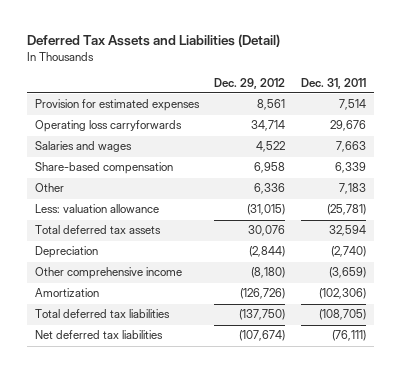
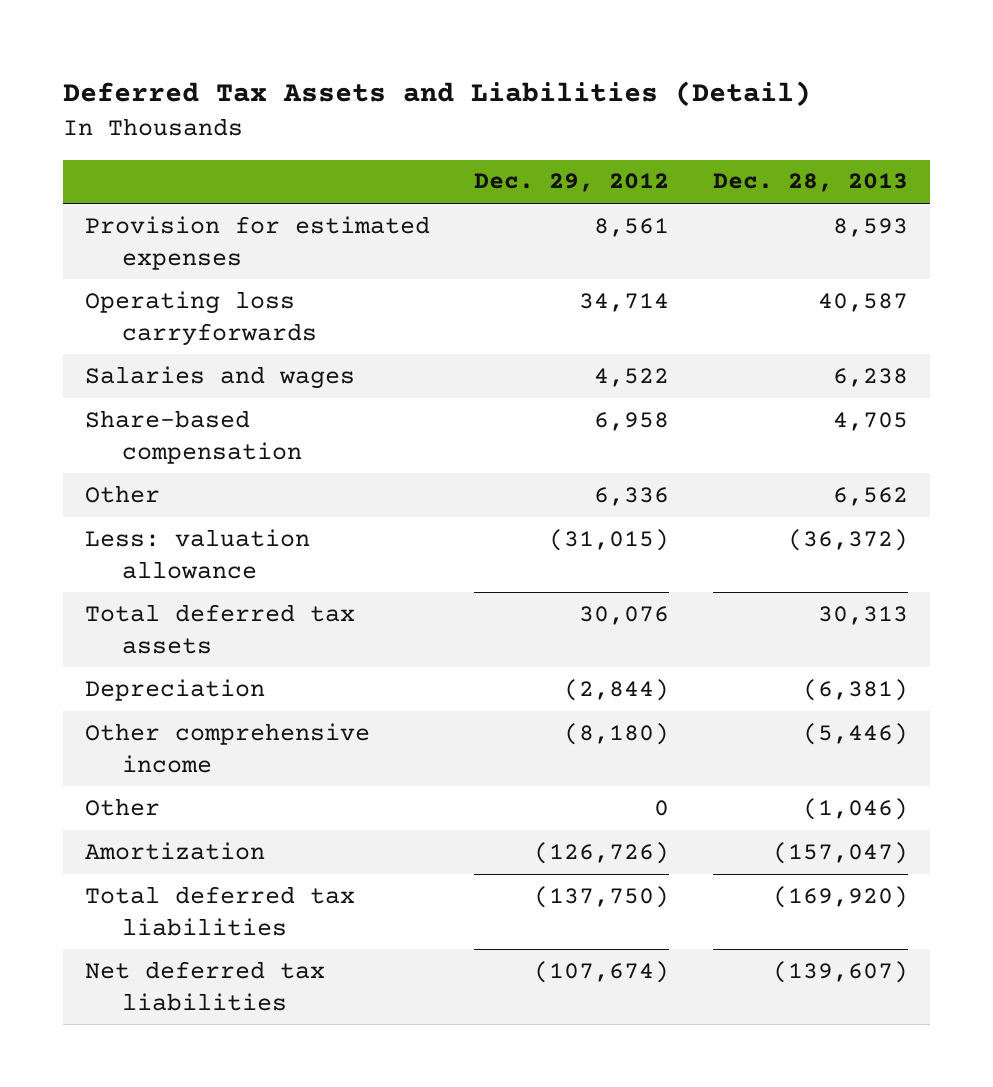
[301,77,367,89] Dec. 31, 2011 -> none
none -> [713,173,909,193] Dec. 28, 2013
none -> [84,797,160,816] Other

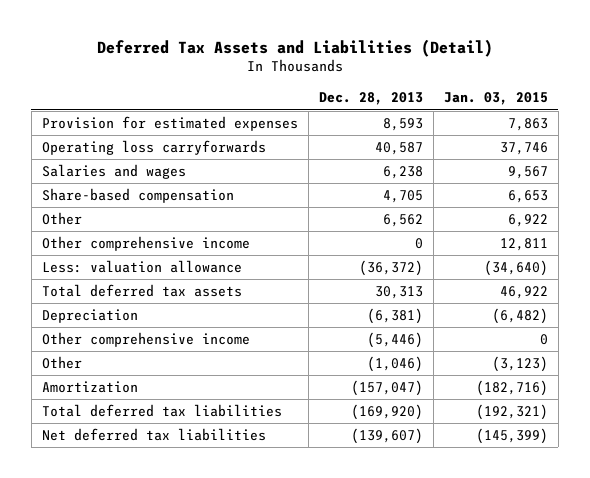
[473,173,669,193] Dec. 29, 2012 -> none
none -> [443,92,548,106] Jan. 03, 2015
none -> [41,235,250,251] Other comprehensive income

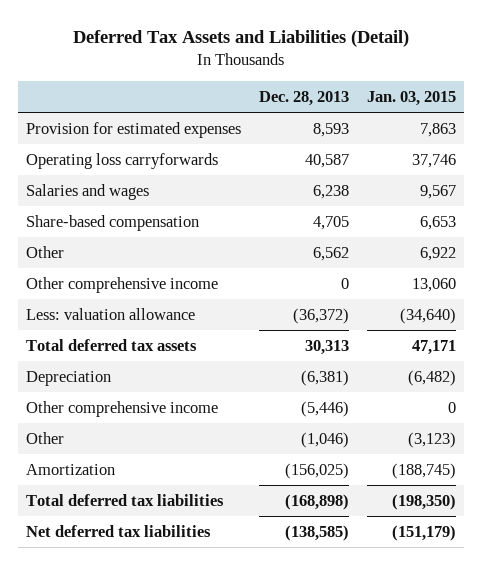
[499,237,548,251] 12,811 -> [411,277,456,292] 13,060
[499,285,548,299] 46,922 -> [411,339,456,355] 47,171
[350,379,423,396] (157,047) -> [285,462,350,479] (156,025)
[475,379,548,396] (182,716) -> [391,462,456,479] (188,745)
[350,403,423,420] (169,920) -> [285,493,350,510] (168,898)
[475,403,548,420] (192,321) -> [391,493,456,510] (198,350)
[350,427,423,444] (139,607) -> [285,524,350,541] (138,585)
[475,427,548,444] (145,399) -> [391,524,456,541] (151,179)

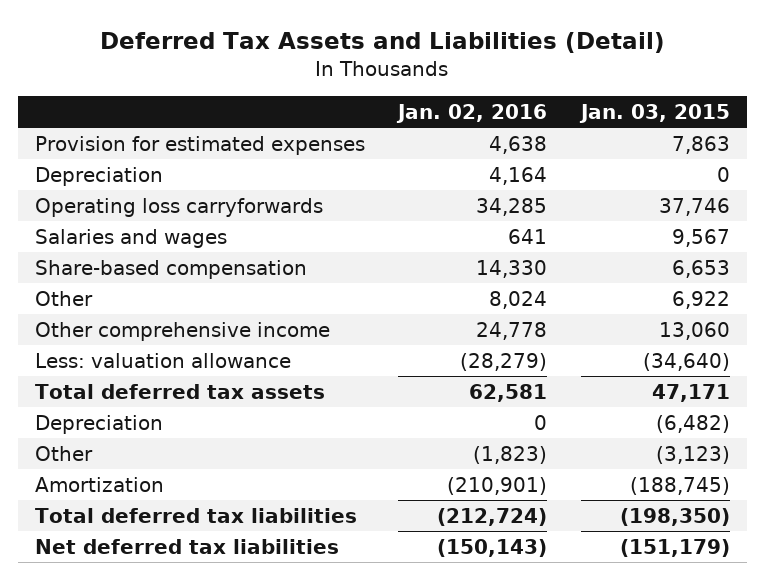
[259,91,350,107] Dec. 28, 2013 -> none
none -> [396,103,548,123] Jan. 02, 2016
none -> [34,166,163,186] Depreciation
[26,400,219,417] Other comprehensive income -> none

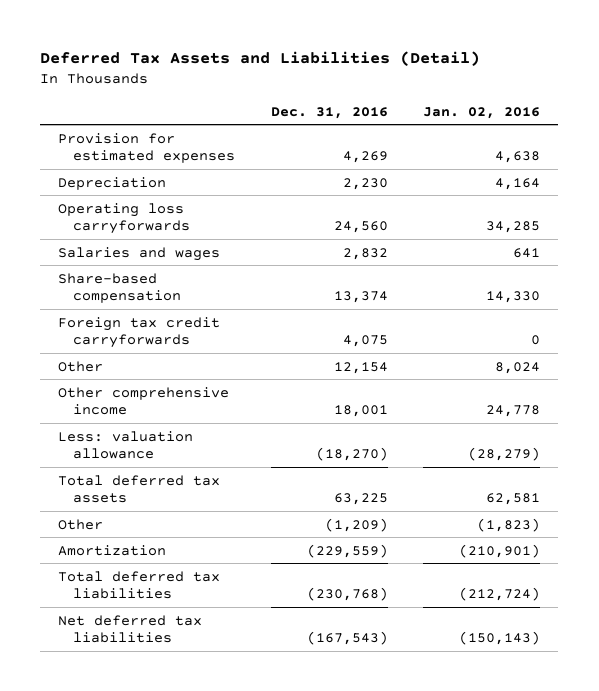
[579,103,731,123] Jan. 03, 2015 -> none
none -> [270,106,388,119] Dec. 31, 2016
none -> [58,316,221,349] Foreign tax credit carryforwards
[34,414,163,434] Depreciation -> none

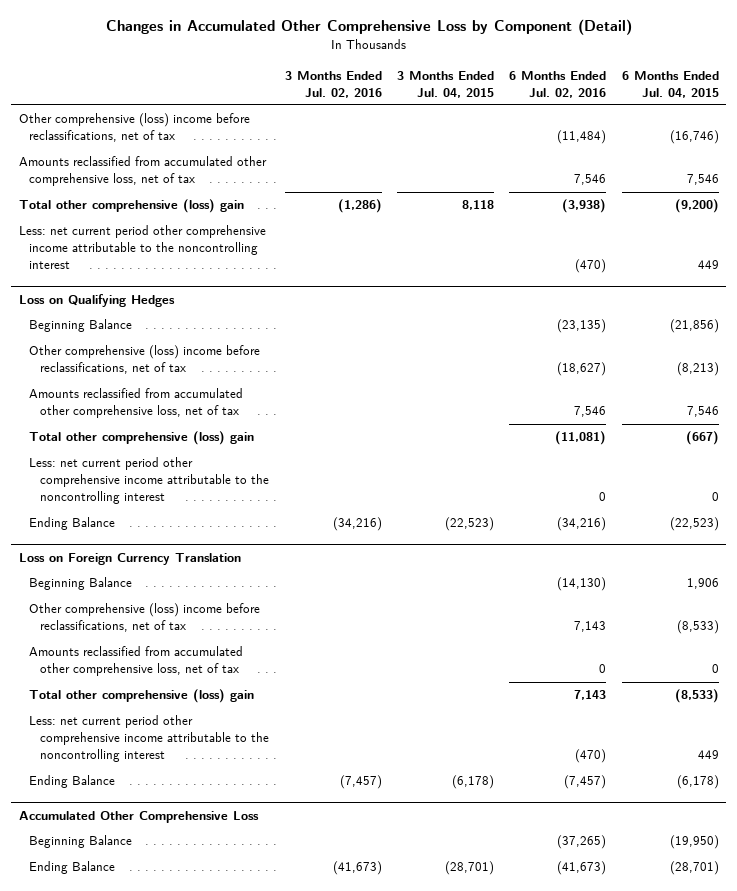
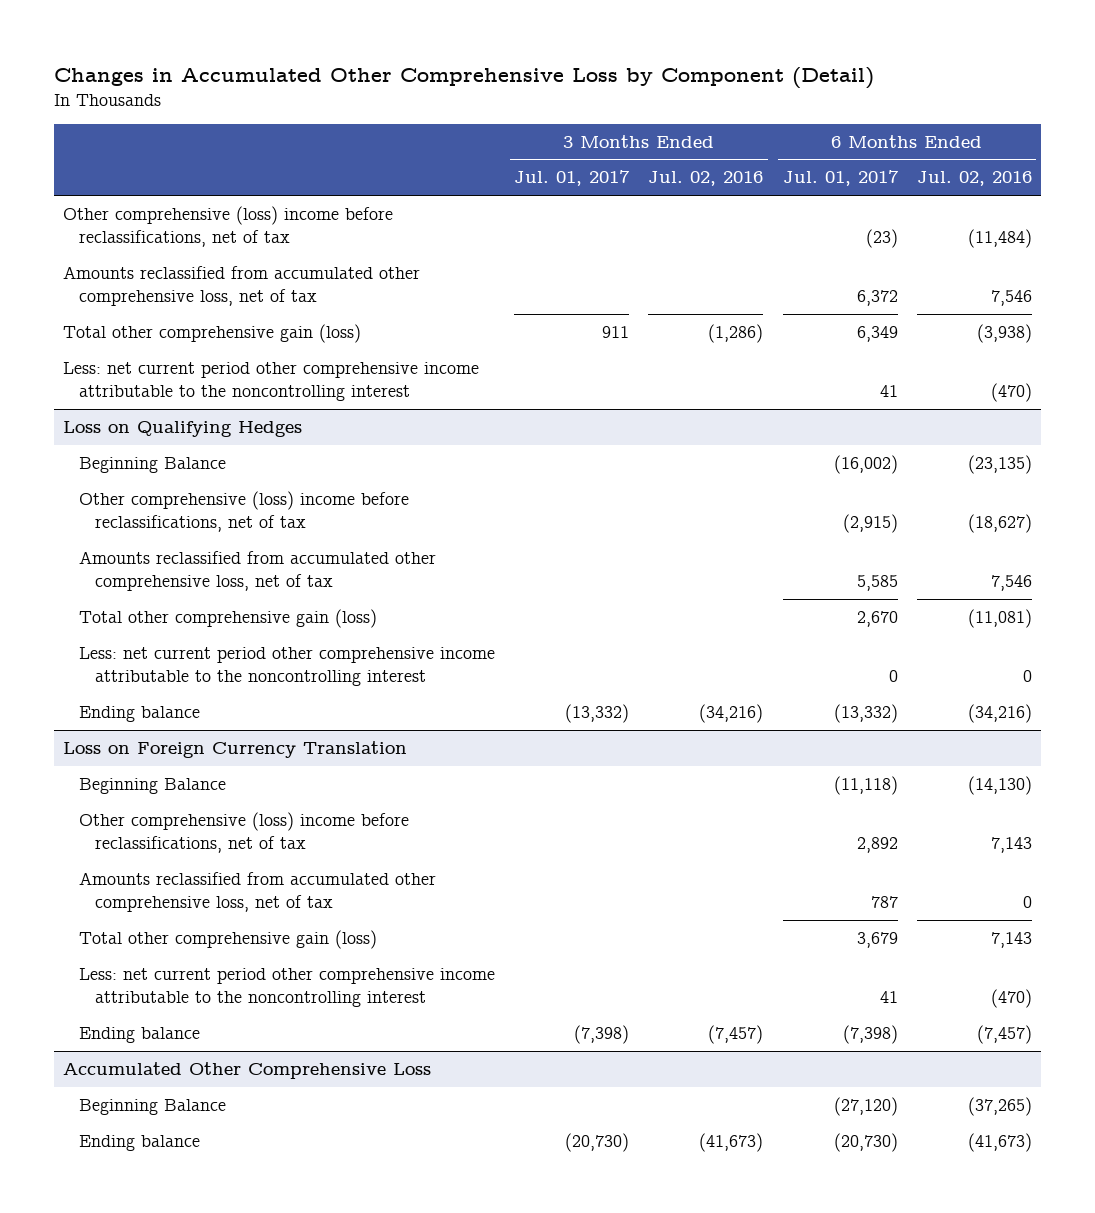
[396,70,494,98] 3 Months Ended Jul. 04, 2015 -> none
[621,70,719,98] 6 Months Ended Jul. 04, 2015 -> none
none -> [514,170,631,187] Jul. 01, 2017
none -> [782,170,899,187] Jul. 01, 2017
[18,199,244,214] Total other comprehensive (loss) gain -> [63,323,362,343] Total other comprehensive gain (loss)
[29,431,255,446] Total other comprehensive (loss) gain -> [79,608,378,628] Total other comprehensive gain (loss)
[29,517,116,531] Ending Balance -> [79,705,201,722] Ending balance
[29,689,255,704] Total other comprehensive (loss) gain -> [79,929,378,949] Total other comprehensive gain (loss)
[29,775,116,789] Ending Balance -> [79,1026,201,1043] Ending balance
[29,861,116,875] Ending Balance -> [79,1134,201,1151] Ending balance

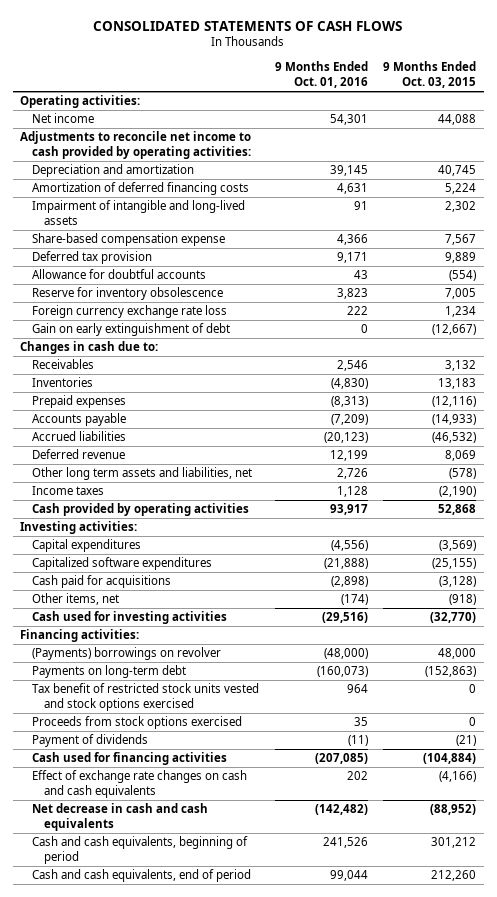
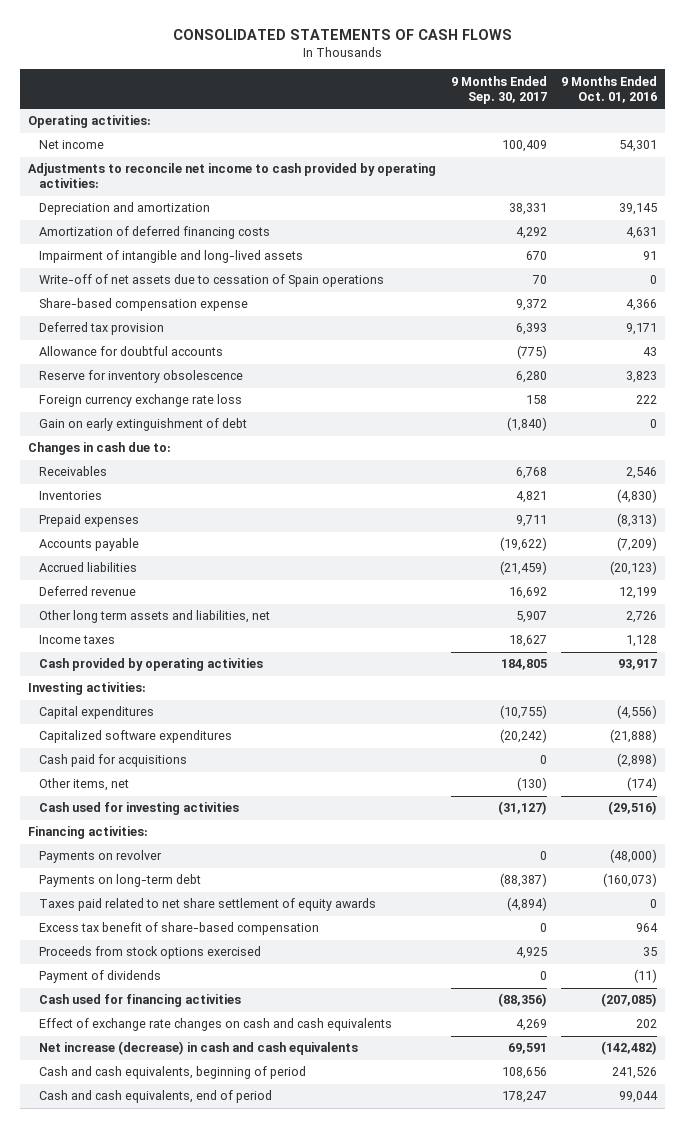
[383,61,477,89] 9 Months Ended Oct. 03, 2015 -> none
none -> [450,75,547,104] 9 Months Ended Sep. 30, 2017
none -> [39,274,385,288] Write-off of net assets due to cessation of Spain operations
[32,647,222,661] (Payments) borrowings on revolver -> [39,850,163,864] Payments on revolver
none -> [39,898,377,912] Taxes paid related to net share settlement of equity awards
[32,683,260,712] Tax benefit of restricted stock units vested and stock options exercised -> [39,922,320,936] Excess tax benefit of share-based compensation
[32,803,209,832] Net decrease in cash and cash equivalents -> [39,1041,359,1056] Net increase (decrease) in cash and cash equivalents

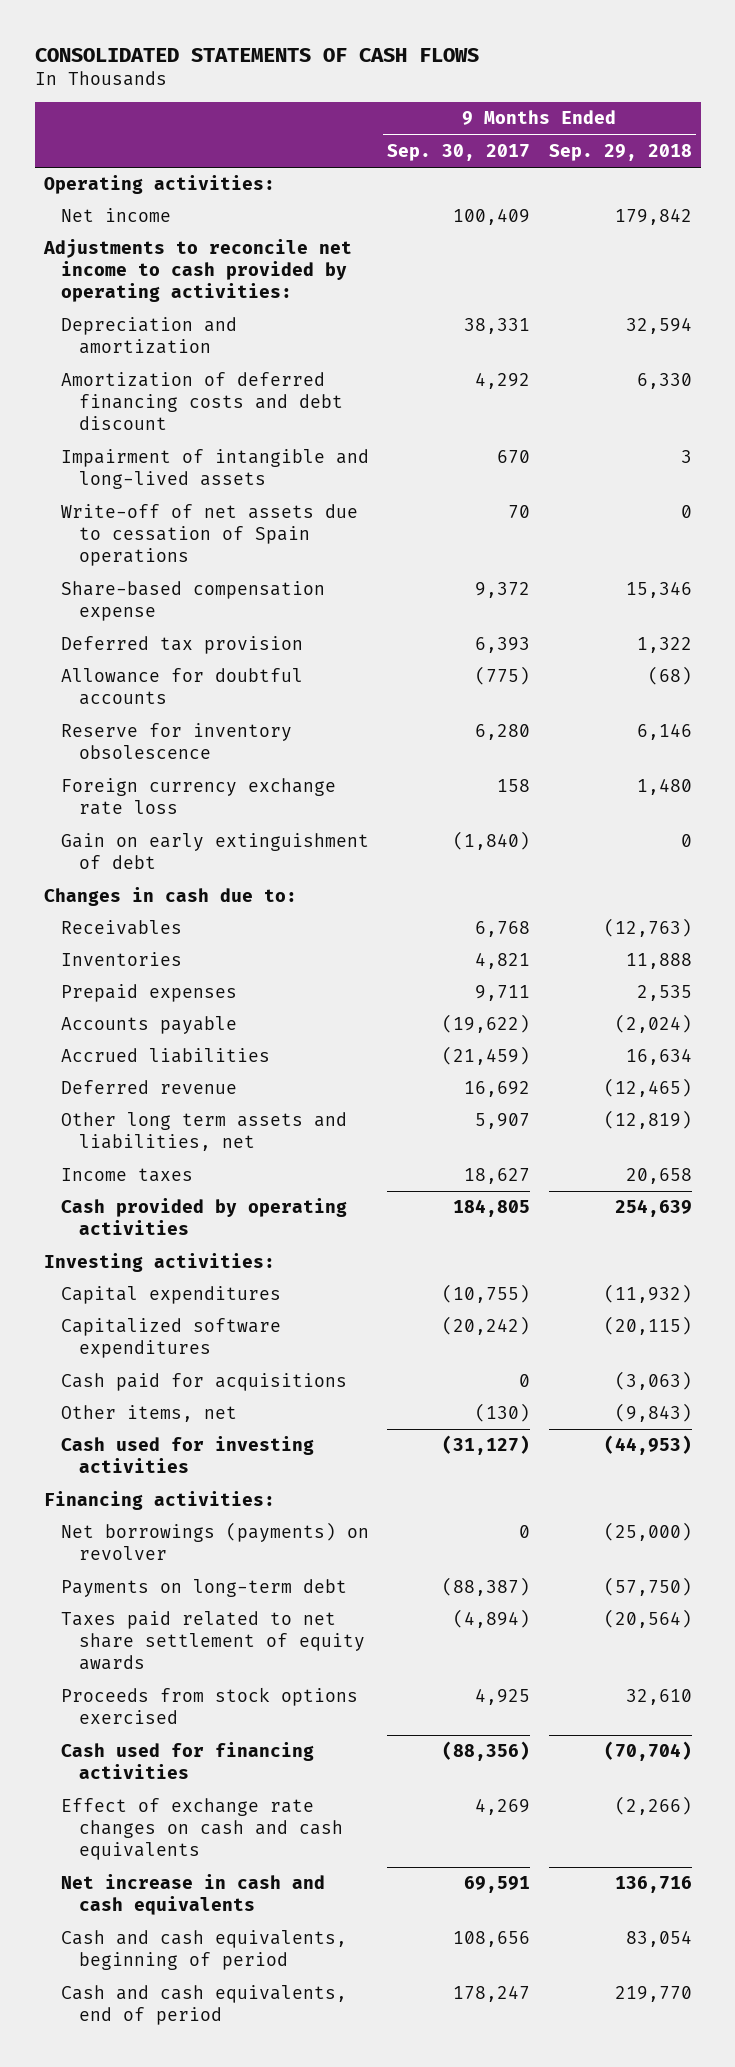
[561,75,658,103] 9 Months Ended Oct. 01, 2016 -> none
none -> [548,143,692,161] Sep. 29, 2018
[39,226,271,240] Amortization of deferred financing costs -> [61,372,344,431] Amortization of deferred financing costs and debt discount
[39,850,163,864] Payments on revolver -> [61,1522,370,1561] Net borrowings (payments) on revolver
[39,922,320,936] Excess tax benefit of share-based compensation -> none
[39,970,162,984] Payment of dividends -> none
[39,1041,359,1056] Net increase (decrease) in cash and cash equivalents -> [61,1874,326,1916] Net increase in cash and cash equivalents

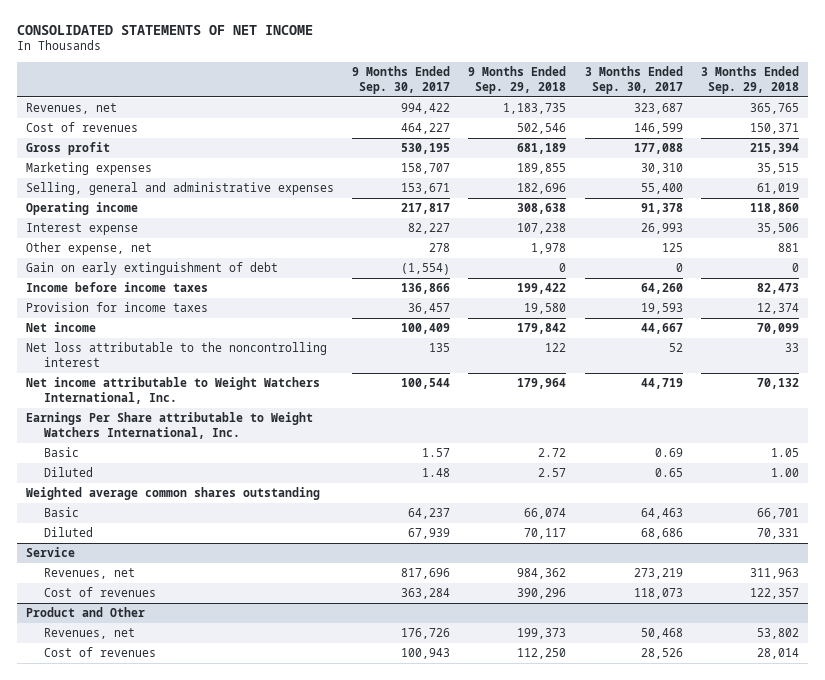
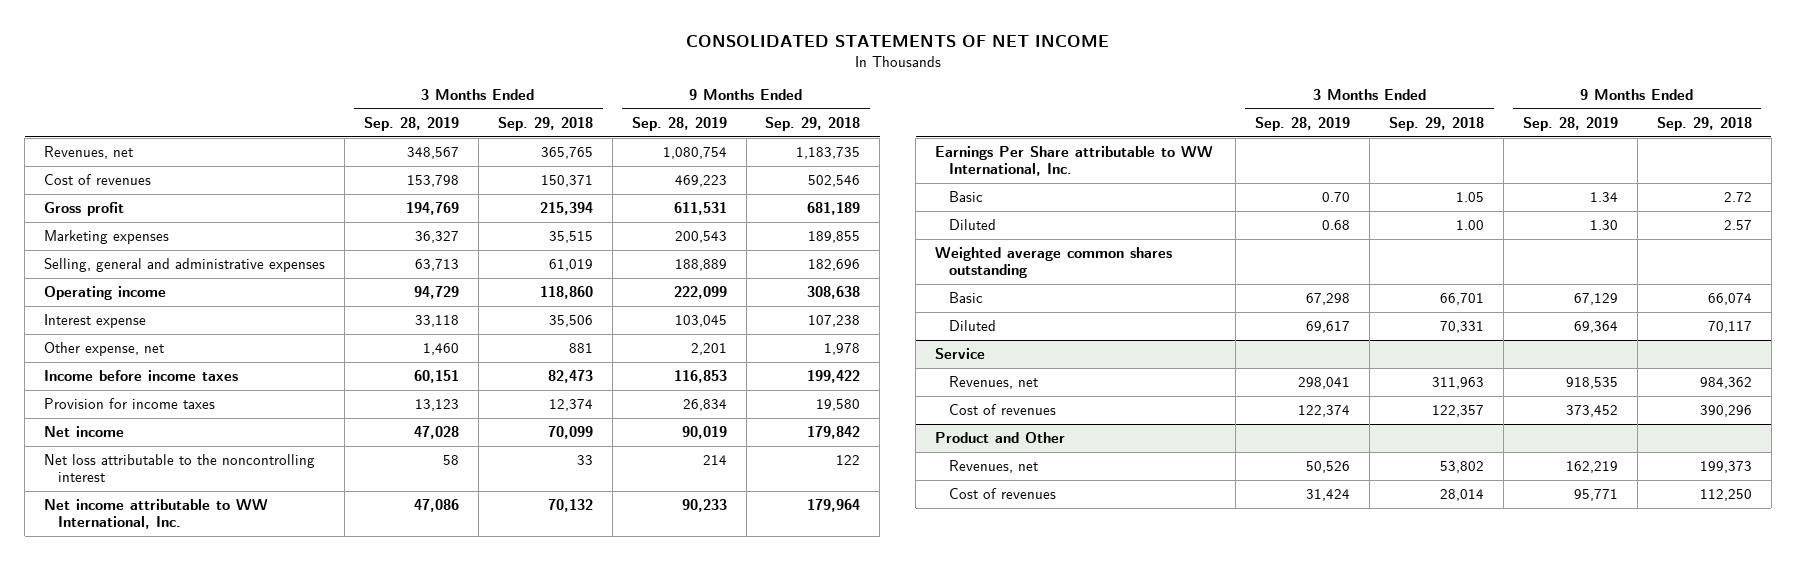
[352,66,451,94] 9 Months Ended Sep. 30, 2017 -> none
[584,66,683,94] 3 Months Ended Sep. 30, 2017 -> none
none -> [363,117,459,132] Sep. 28, 2019
none -> [631,117,727,132] Sep. 28, 2019
[25,262,278,276] Gain on early extinguishment of debt -> none
[25,377,320,404] Net income attributable to Weight Watchers International, Inc. -> [44,499,269,530] Net income attributable to WW International, Inc.
[25,412,313,439] Earnings Per Share attributable to Weight Watchers International, Inc. -> [935,146,1214,177] Earnings Per Share attributable to WW International, Inc.

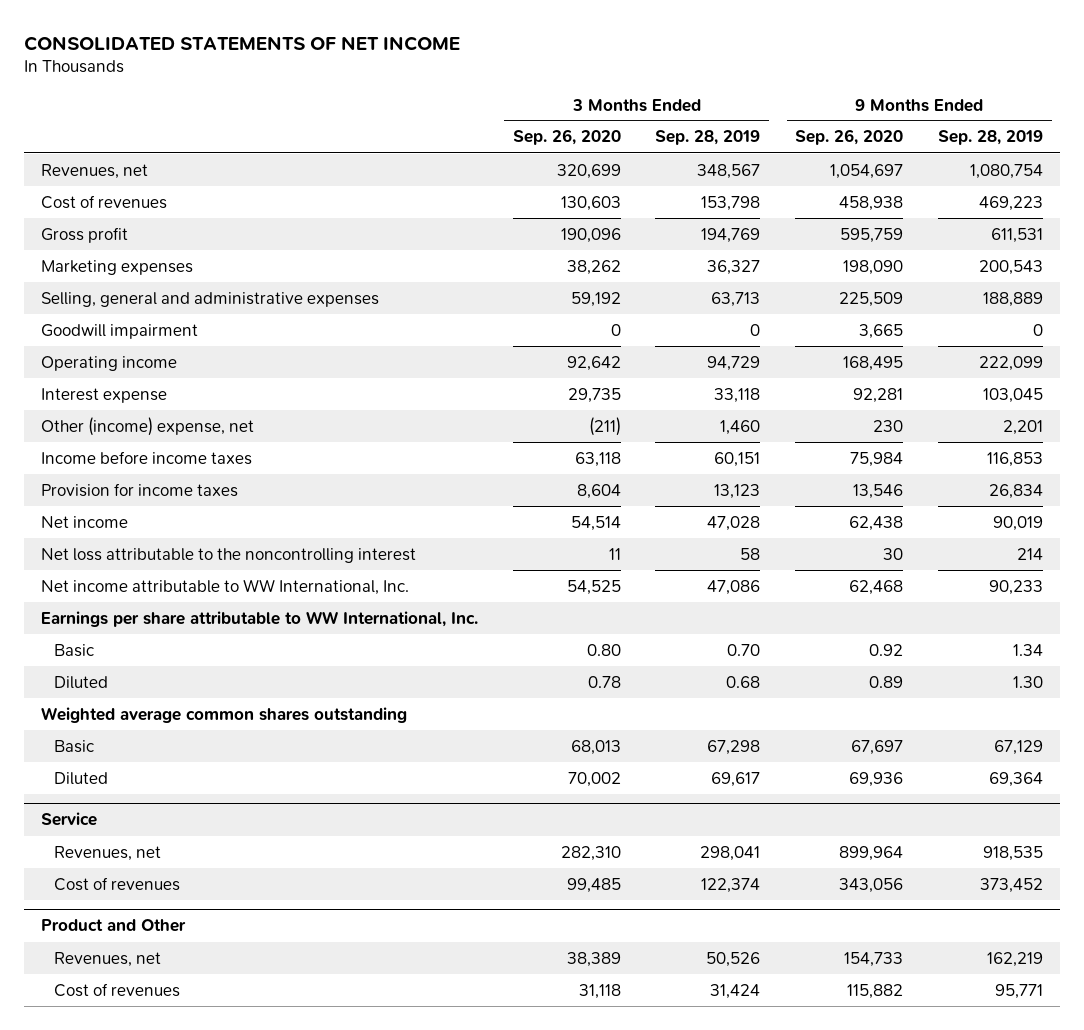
[497,117,593,132] Sep. 29, 2018 -> none
[765,117,861,132] Sep. 29, 2018 -> none
none -> [512,129,621,146] Sep. 26, 2020
none -> [795,129,904,146] Sep. 26, 2020
none -> [41,323,199,339] Goodwill impairment
[44,342,165,357] Other expense, net -> [41,416,255,436] Other (income) expense, net
[935,146,1214,177] Earnings Per Share attributable to WW International, Inc. -> [41,610,479,627] Earnings per share attributable to WW International, Inc.

